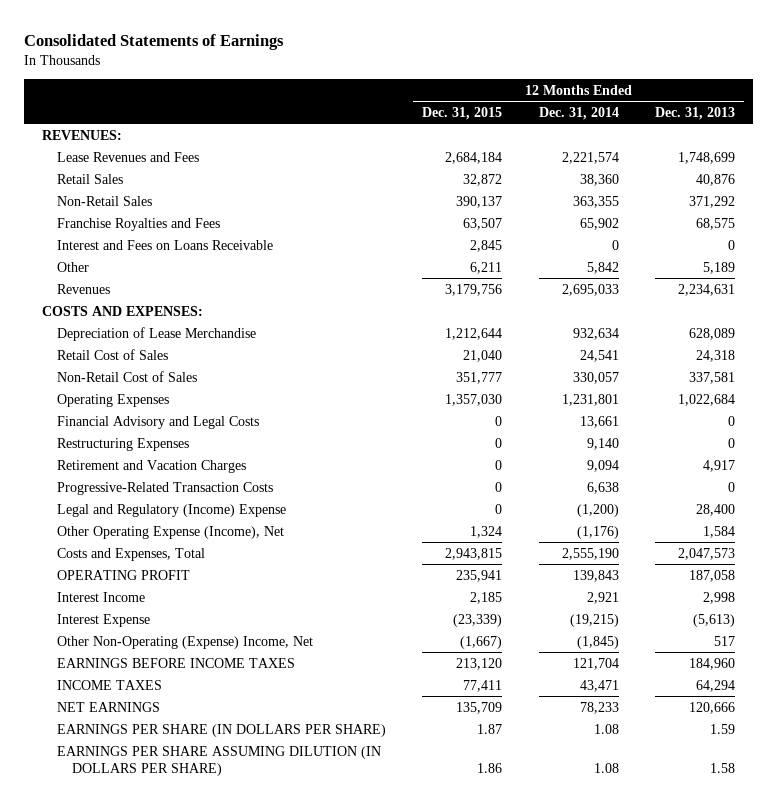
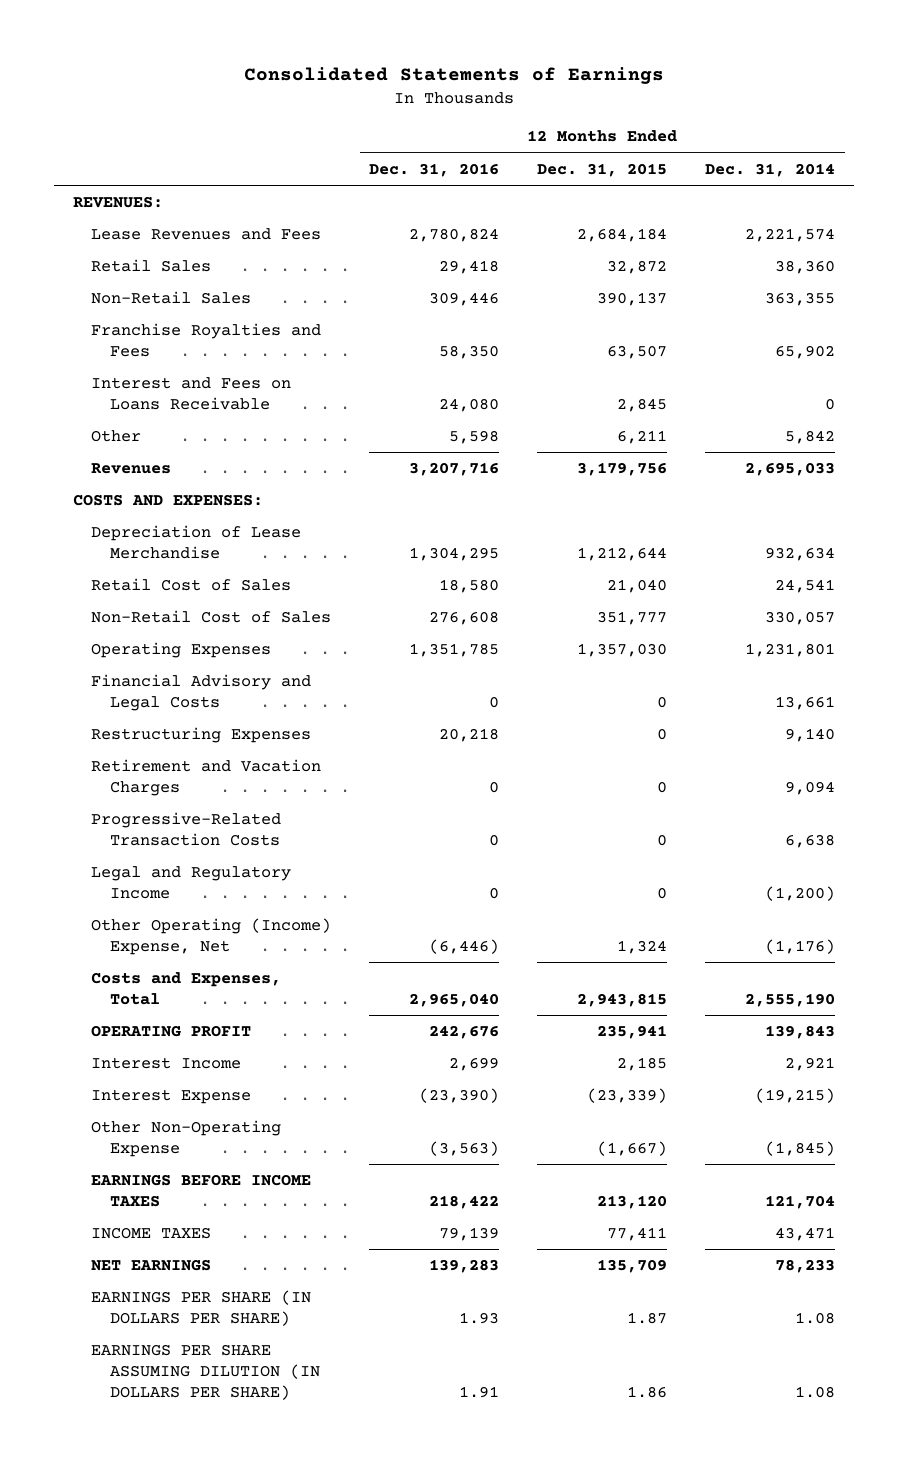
[654,106,735,120] Dec. 31, 2013 -> none
none -> [369,162,500,177] Dec. 31, 2016
[57,503,287,517] Legal and Regulatory (Income) Expense -> [91,866,292,900] Legal and Regulatory Income
[57,525,285,539] Other Operating Expense (Income), Net -> [91,918,332,956] Other Operating (Income) Expense, Net
[57,635,314,649] Other Non-Operating (Expense) Income, Net -> [91,1120,282,1158] Other Non-Operating Expense

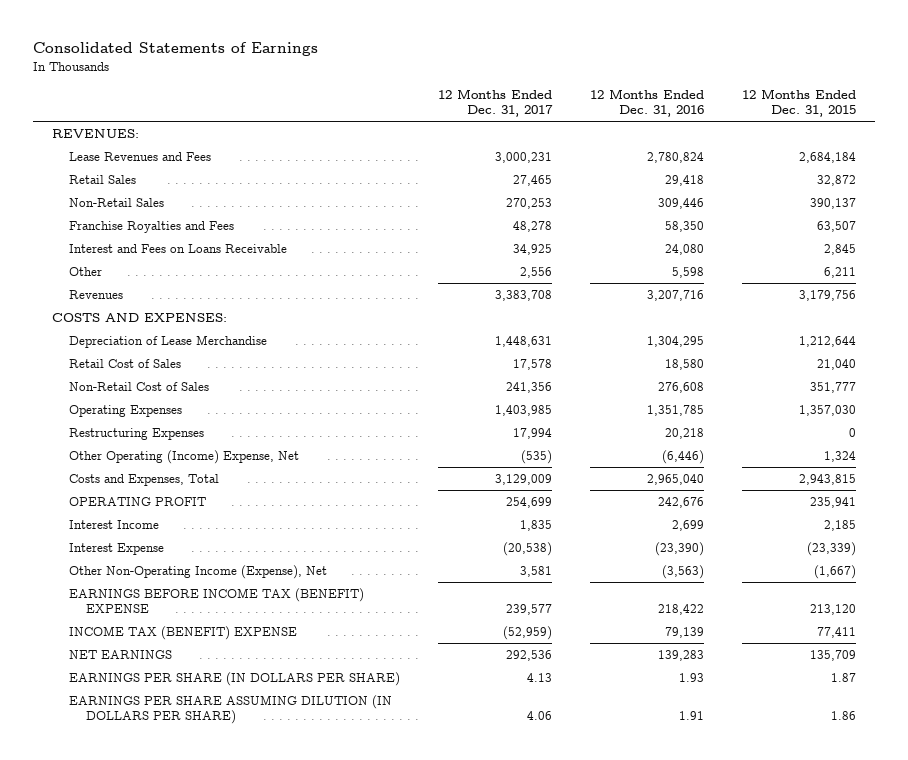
[705,162,836,177] Dec. 31, 2014 -> none
none -> [437,88,553,118] 12 Months Ended Dec. 31, 2017
[91,674,312,712] Financial Advisory and Legal Costs -> none
[91,759,322,797] Retirement and Vacation Charges -> none
[91,812,282,847] Progressive-Related Transaction Costs -> none
[91,866,292,900] Legal and Regulatory Income -> none
[91,1120,282,1158] Other Non-Operating Expense -> [69,564,328,579] Other Non-Operating Income (Expense), Net
[91,1174,312,1208] EARNINGS BEFORE INCOME TAXES -> [69,587,365,614] EARNINGS BEFORE INCOME TAX (BENEFIT) EXPENSE
[91,1227,212,1240] INCOME TAXES -> [69,625,298,640] INCOME TAX (BENEFIT) EXPENSE

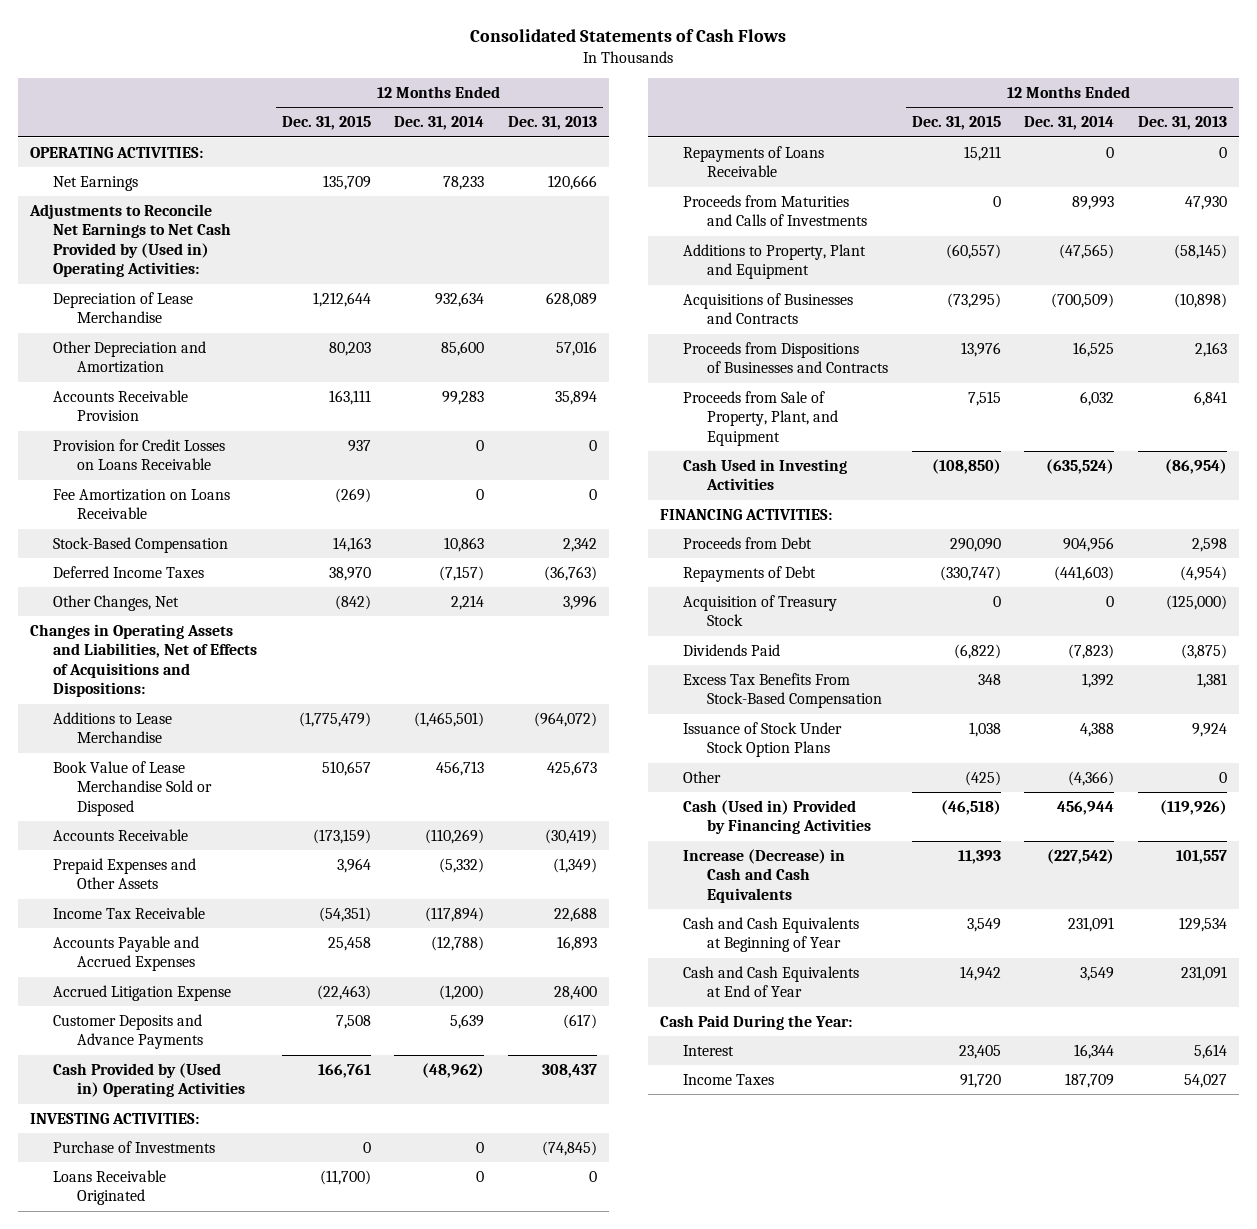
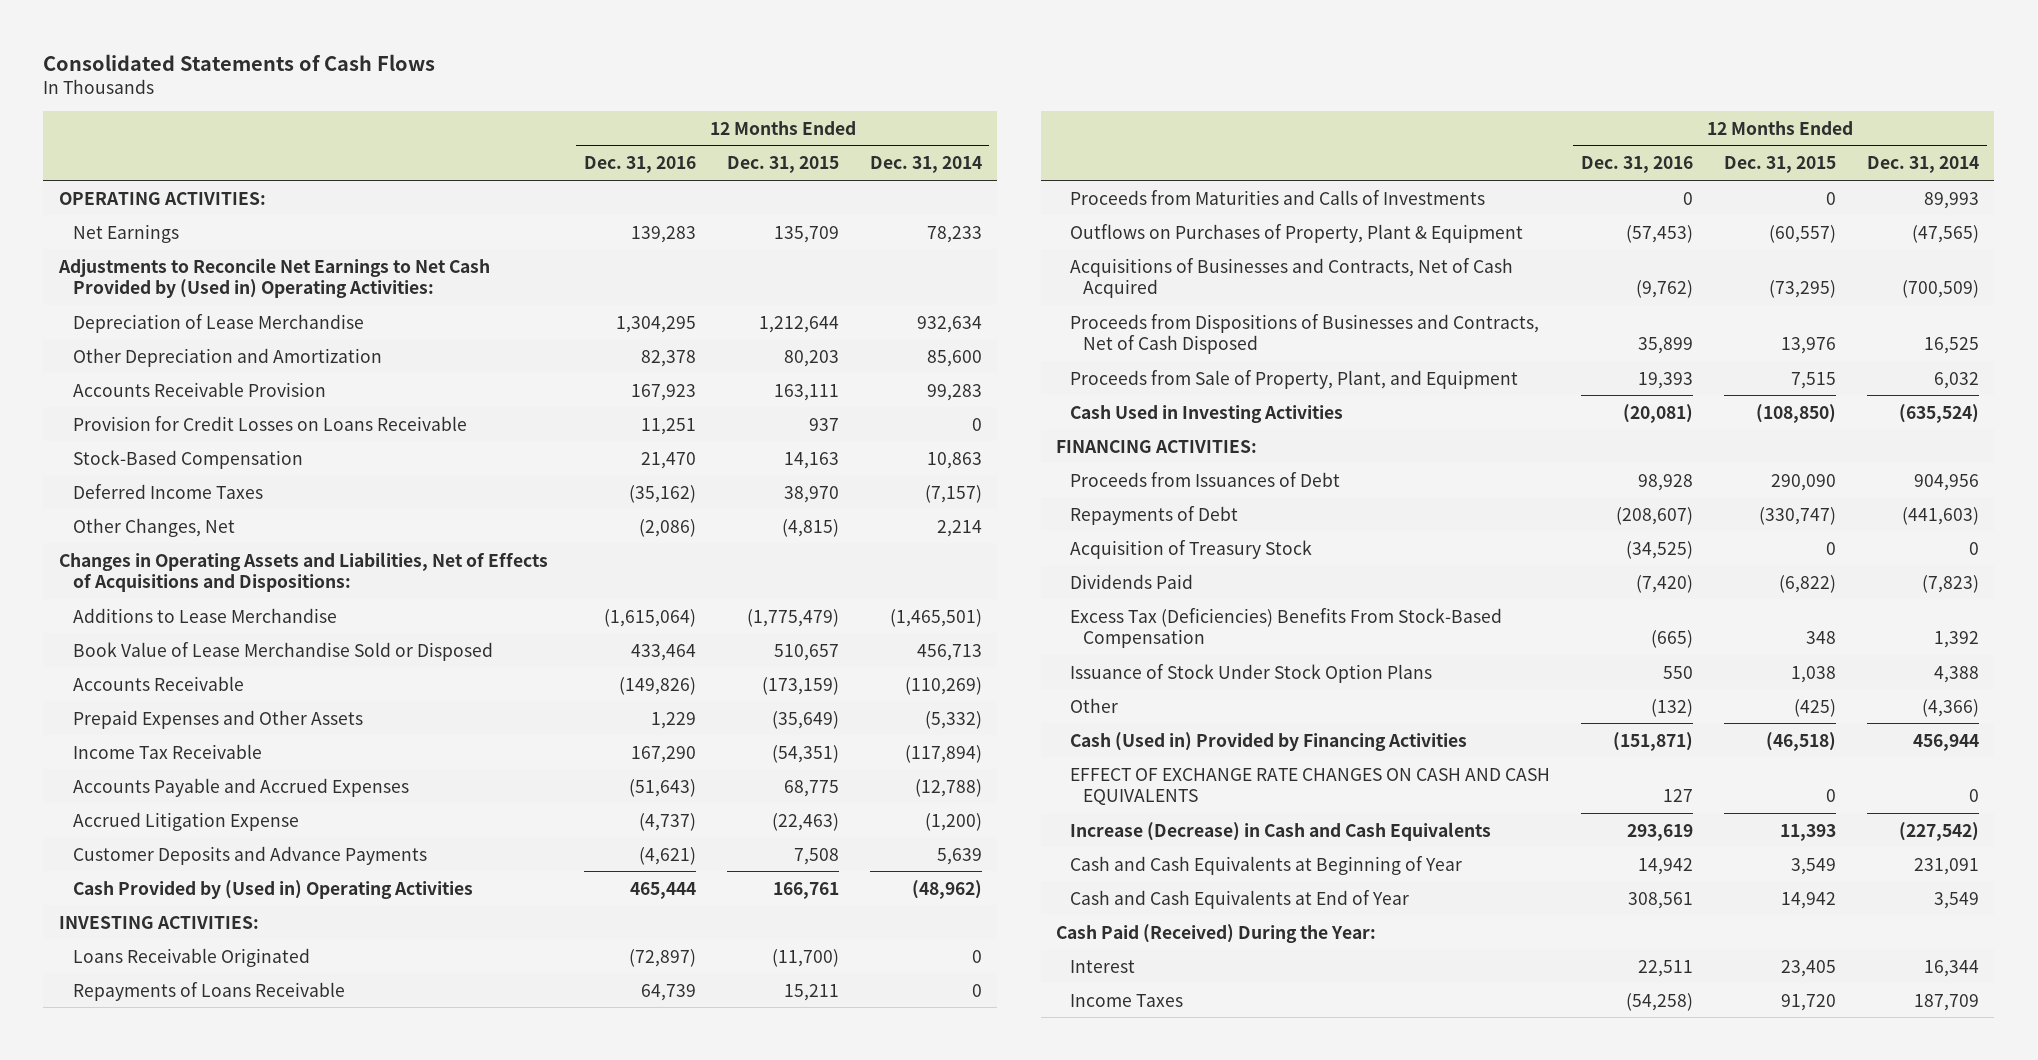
[508,116,598,131] Dec. 31, 2013 -> none
none -> [583,156,696,174] Dec. 31, 2016
[53,488,231,520] Fee Amortization on Loans Receivable -> none
[334,594,371,610] (842) -> [781,518,839,537] (4,815)
[336,857,371,873] 3,964 -> [771,710,839,729] (35,649)
[327,936,371,951] 25,458 -> [783,779,839,797] 68,775
[53,1140,216,1153] Purchase of Investments -> none
[683,243,867,280] Additions to Property, Plant and Equipment -> [1069,223,1523,243] Outflows on Purchases of Property, Plant & Equipment
[683,292,854,325] Acquisitions of Businesses and Contracts -> [1069,257,1513,298] Acquisitions of Businesses and Contracts, Net of Cash Acquired
[683,341,888,374] Proceeds from Dispositions of Businesses and Contracts -> [1069,313,1539,354] Proceeds from Dispositions of Businesses and Contracts, Net of Cash Disposed
[683,536,813,549] Proceeds from Debt -> [1069,471,1340,487] Proceeds from Issuances of Debt
[683,672,882,709] Excess Tax Benefits From Stock-Based Compensation -> [1069,607,1502,648] Excess Tax (Deficiencies) Benefits From Stock-Based Compensation
none -> [1069,767,1550,805] EFFECT OF EXCHANGE RATE CHANGES ON CASH AND CASH EQUIVALENTS
[659,1014,852,1030] Cash Paid During the Year: -> [1056,923,1377,943] Cash Paid (Received) During the Year:

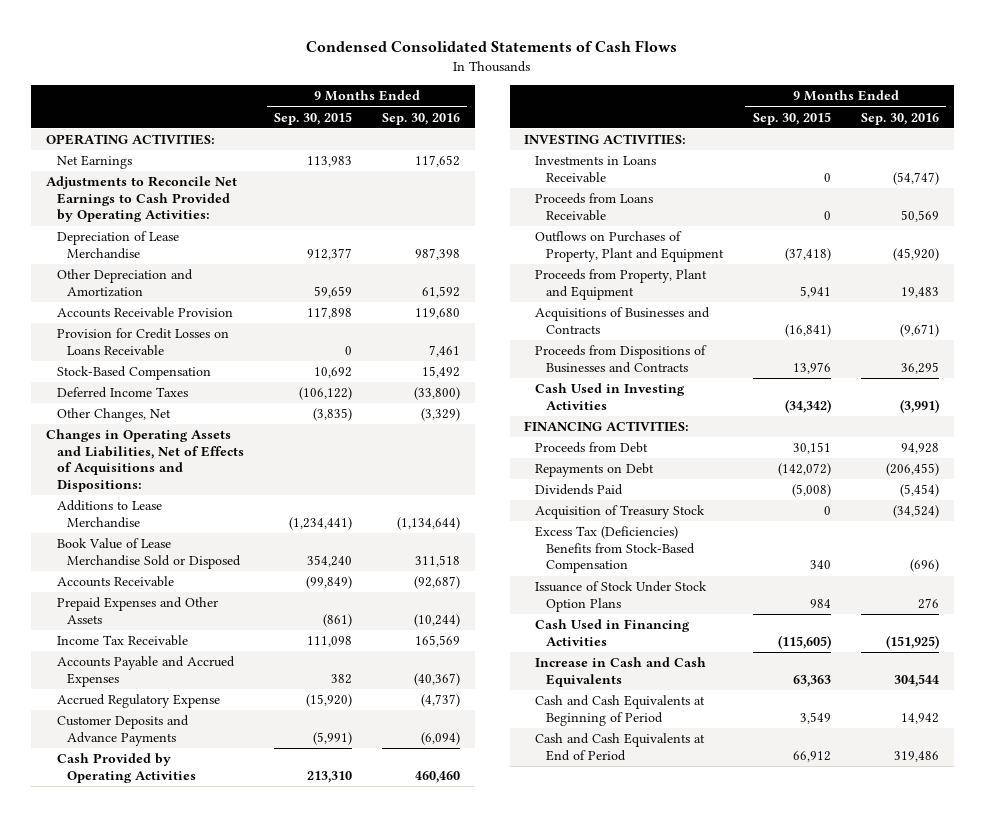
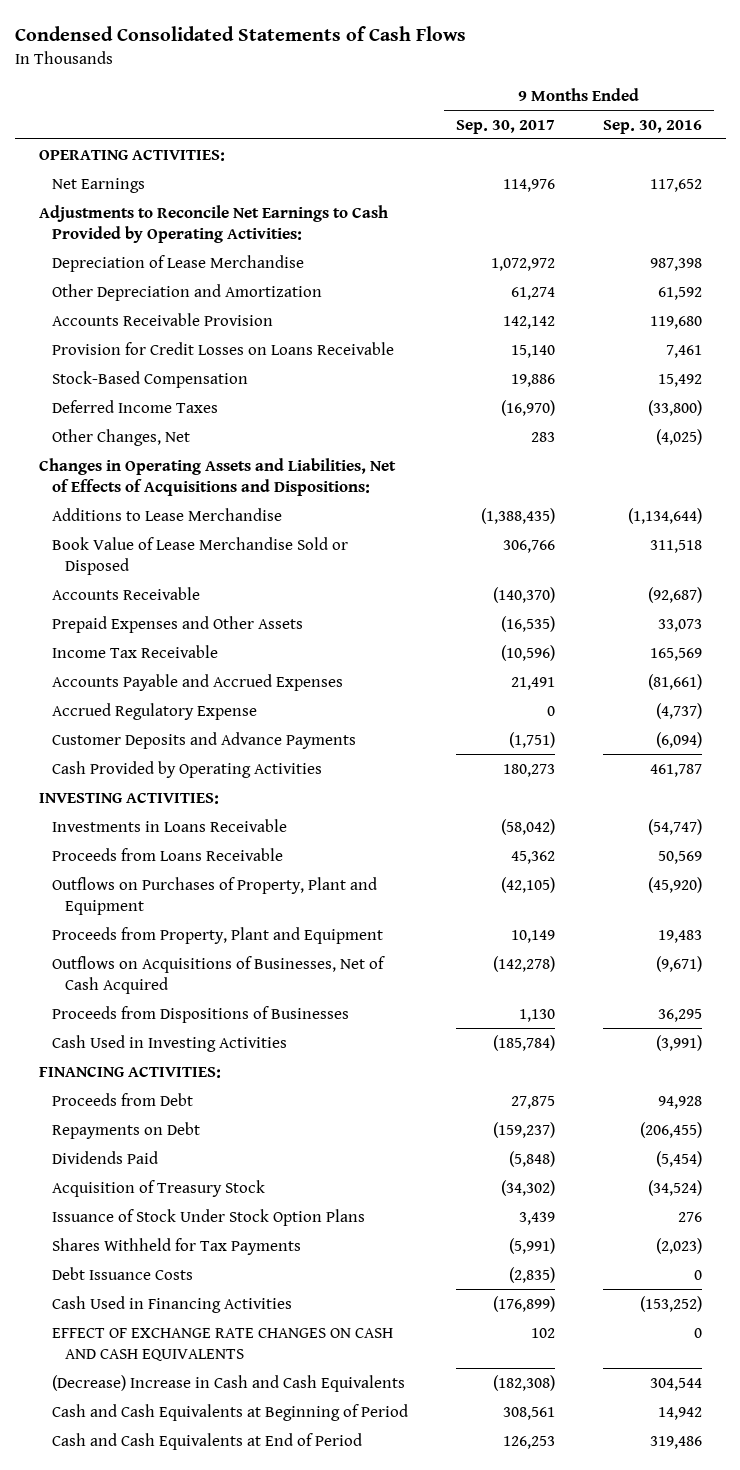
[274,111,353,125] Sep. 30, 2015 -> none
none -> [455,119,555,134] Sep. 30, 2017
[421,408,461,422] (3,329) -> [655,428,702,445] (4,025)
[414,613,461,627] (10,244) -> [657,618,702,632] 33,073
[414,672,461,686] (40,367) -> [647,673,702,690] (81,661)
[415,770,461,783] 460,460 -> [649,763,702,777] 461,787
[535,307,711,334] Acquisitions of Businesses and Contracts -> [51,955,385,994] Outflows on Acquisitions of Businesses, Net of Cash Acquired
[535,345,708,373] Proceeds from Dispositions of Businesses and Contracts -> [51,1005,349,1023] Proceeds from Dispositions of Businesses
[535,526,696,574] Excess Tax (Deficiencies) Benefits from Stock-Based Compensation -> none
none -> [51,1237,301,1255] Shares Withheld for Tax Payments
none -> [51,1266,193,1280] Debt Issuance Costs
[885,634,939,649] (151,925) -> [639,1295,702,1312] (153,252)
none -> [51,1327,393,1361] EFFECT OF EXCHANGE RATE CHANGES ON CASH AND CASH EQUIVALENTS
[535,657,707,687] Increase in Cash and Cash Equivalents -> [51,1374,405,1392] (Decrease) Increase in Cash and Cash Equivalents

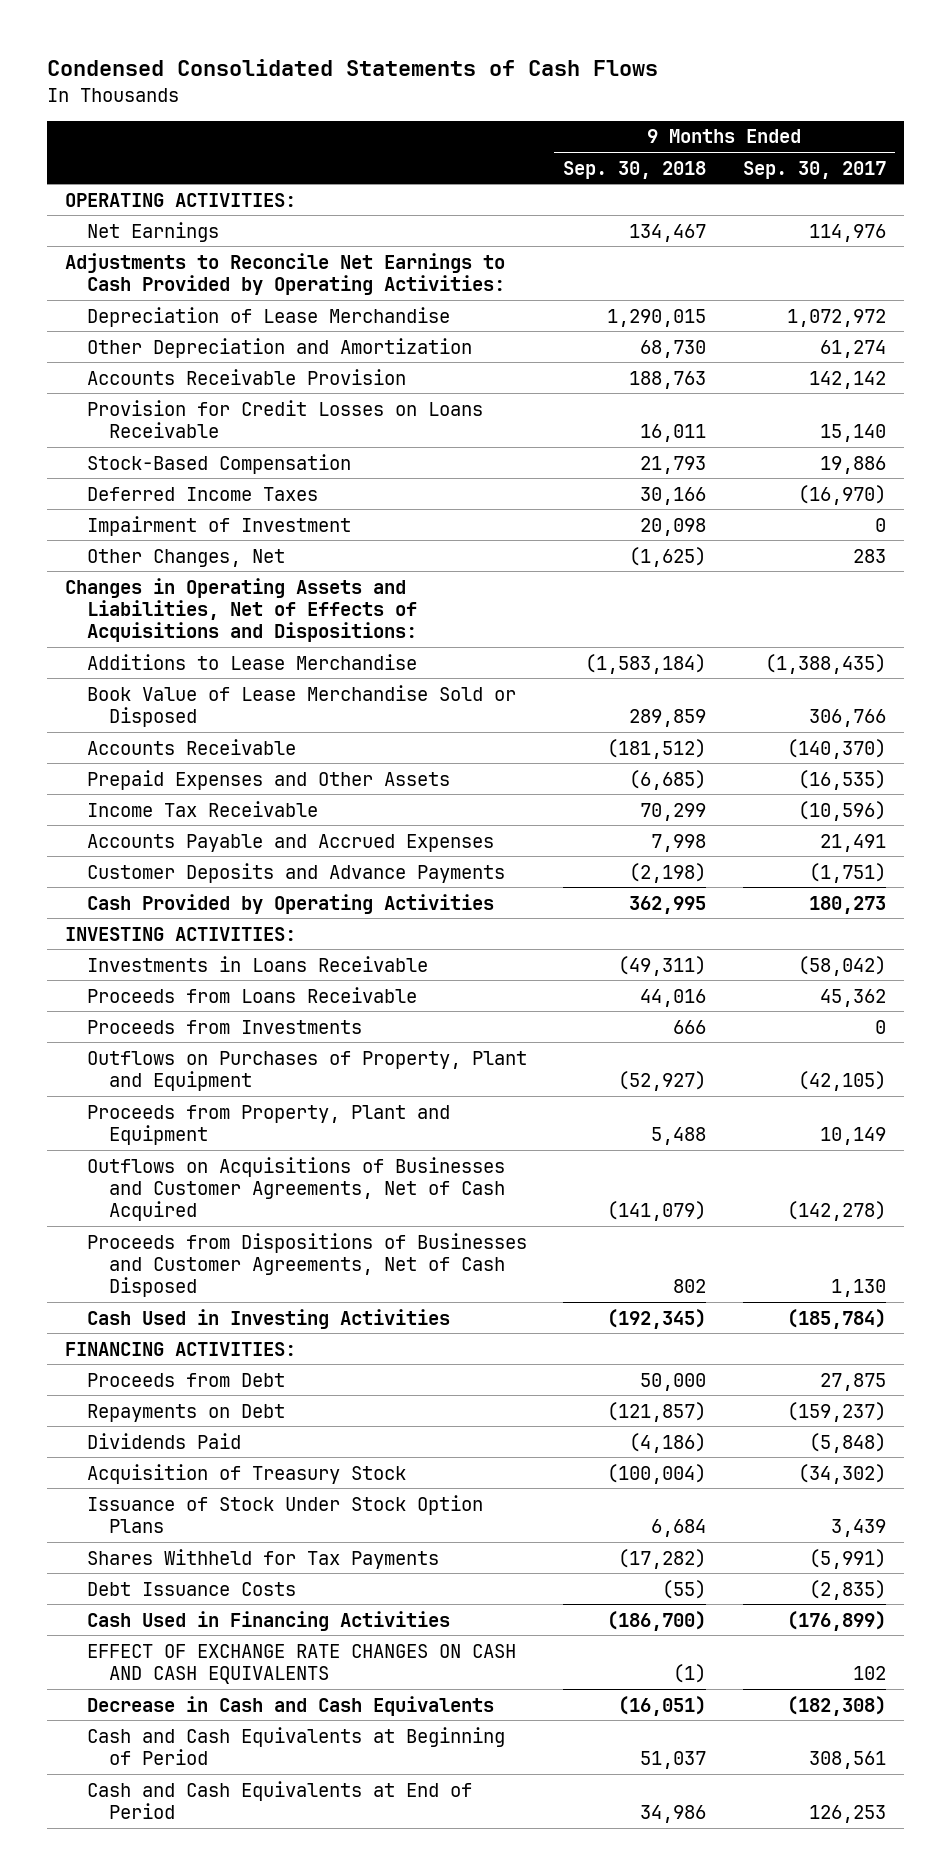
[602,119,702,134] Sep. 30, 2016 -> none
none -> [563,160,707,179] Sep. 30, 2018
none -> [86,515,351,536] Impairment of Investment
[51,702,257,720] Accrued Regulatory Expense -> none
none -> [86,1019,362,1034] Proceeds from Investments
[51,955,385,994] Outflows on Acquisitions of Businesses, Net of Cash Acquired -> [86,1156,505,1222] Outflows on Acquisitions of Businesses and Customer Agreements, Net of Cash Acquired
[51,1005,349,1023] Proceeds from Dispositions of Businesses -> [86,1232,527,1298] Proceeds from Dispositions of Businesses and Customer Agreements, Net of Cash Disposed
[51,1374,405,1392] (Decrease) Increase in Cash and Cash Equivalents -> [86,1695,494,1716] Decrease in Cash and Cash Equivalents

